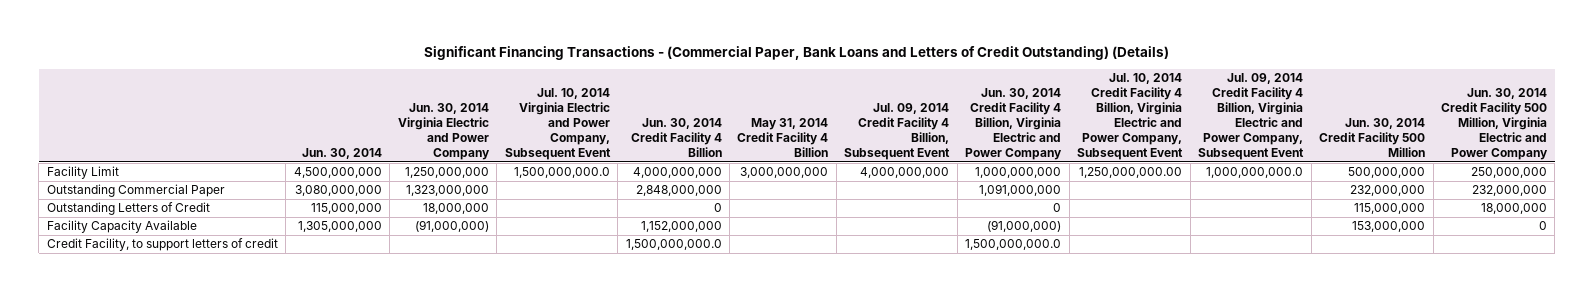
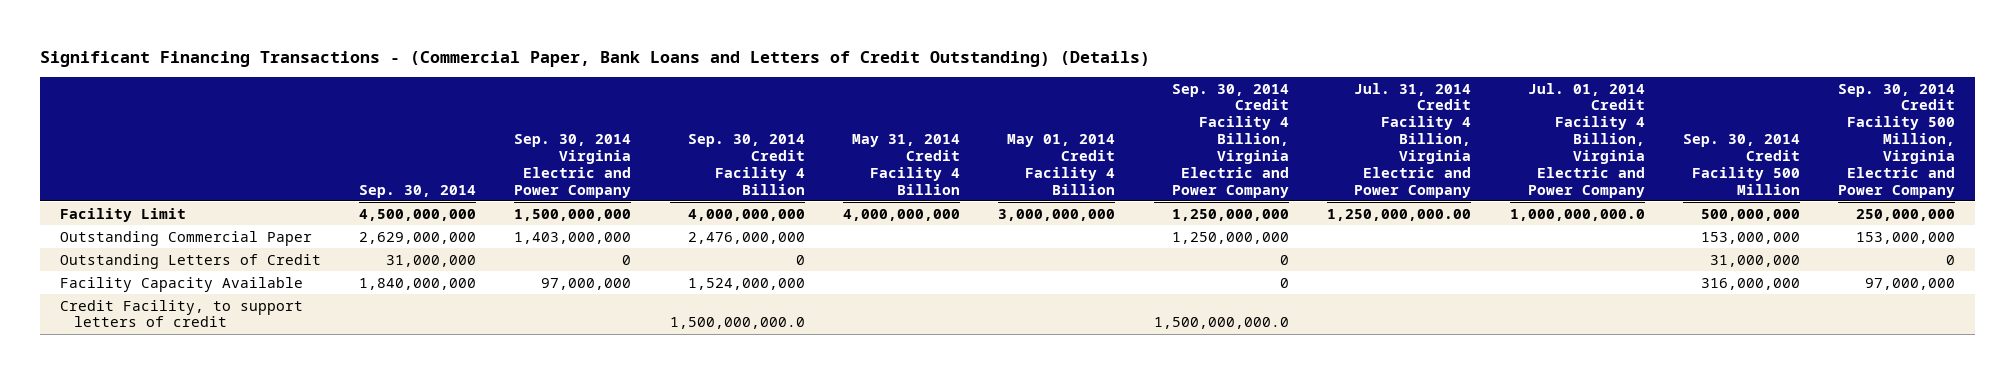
[301,148,382,160] Jun. 30, 2014 -> none
[397,103,490,161] Jun. 30, 2014 Virginia Electric and Power Company -> none
[504,88,611,161] Jul. 10, 2014 Virginia Electric and Power Company, Subsequent Event -> none
[630,118,722,158] Jun. 30, 2014 Credit Facility 4 Billion -> none
[844,103,951,161] Jul. 09, 2014 Credit Facility 4 Billion, Subsequent Event -> none
[965,88,1063,161] Jun. 30, 2014 Credit Facility 4 Billion, Virginia Electric and Power Company -> none
[1077,73,1184,161] Jul. 10, 2014 Credit Facility 4 Billion, Virginia Electric and Power Company, Subsequent Event -> none
[1198,73,1305,161] Jul. 09, 2014 Credit Facility 4 Billion, Virginia Electric and Power Company, Subsequent Event -> none
[1319,118,1426,158] Jun. 30, 2014 Credit Facility 500 Million -> none
[1440,88,1548,161] Jun. 30, 2014 Credit Facility 500 Million, Virginia Electric and Power Company -> none
none -> [359,184,477,198] Sep. 30, 2014
none -> [514,134,632,198] Sep. 30, 2014 Virginia Electric and Power Company
none -> [687,134,805,195] Sep. 30, 2014 Credit Facility 4 Billion
none -> [1007,134,1116,195] May 01, 2014 Credit Facility 4 Billion
none -> [1171,83,1289,198] Sep. 30, 2014 Credit Facility 4 Billion, Virginia Electric and Power Company
none -> [1354,82,1472,198] Jul. 31, 2014 Credit Facility 4 Billion, Virginia Electric and Power Company
none -> [1527,82,1645,198] Jul. 01, 2014 Credit Facility 4 Billion, Virginia Electric and Power Company
none -> [1682,134,1800,195] Sep. 30, 2014 Credit Facility 500 Million
none -> [1838,83,1956,198] Sep. 30, 2014 Credit Facility 500 Million, Virginia Electric and Power Company
[740,167,829,179] 3,000,000,000 -> [843,208,961,221] 4,000,000,000

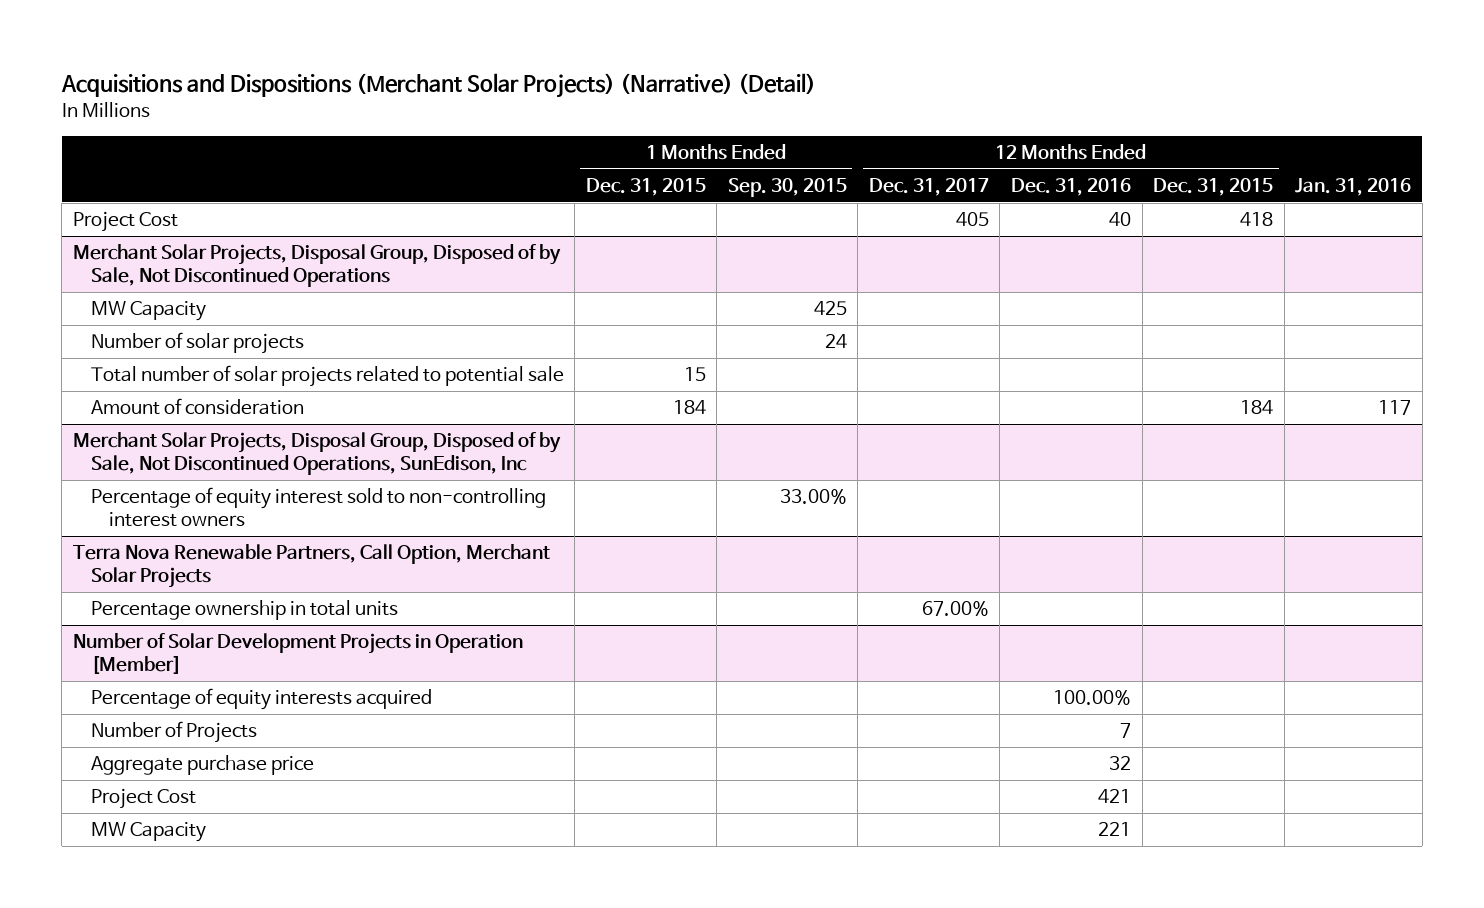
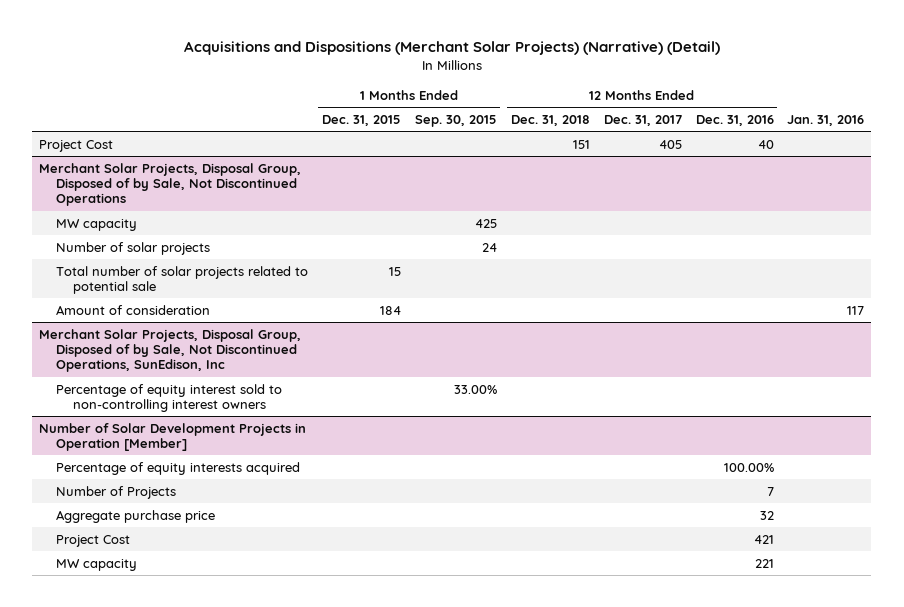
[1153,178,1274,197] Dec. 31, 2015 -> none
none -> [510,114,590,126] Dec. 31, 2018
[90,301,206,322] MW Capacity -> [55,218,137,231] MW capacity
[72,544,550,589] Terra Nova Renewable Partners, Call Option, Merchant Solar Projects -> none
[90,600,398,621] Percentage ownership in total units -> none
[90,822,206,843] MW Capacity -> [55,558,137,571] MW capacity

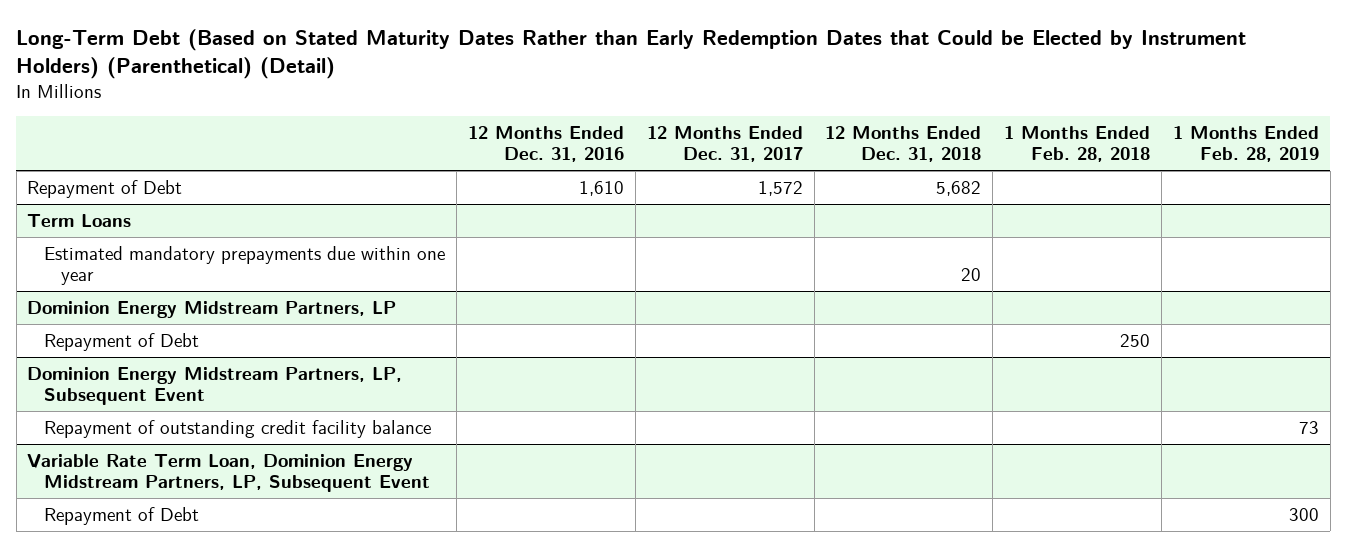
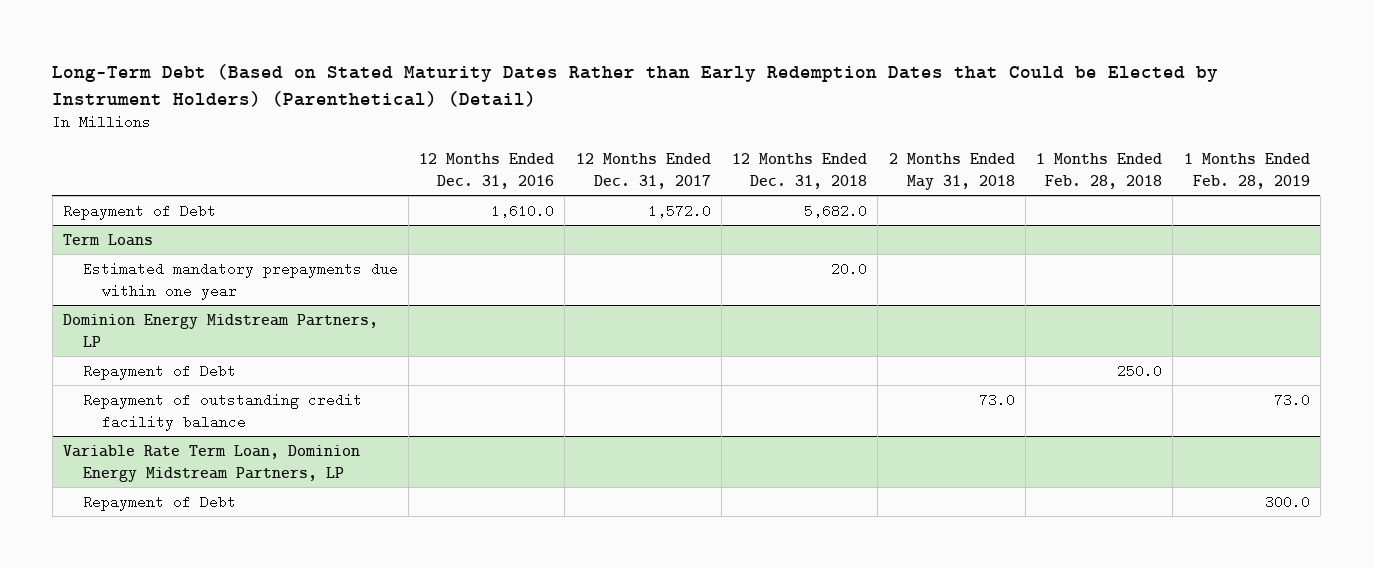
none -> [888,153,1015,190] 2 Months Ended May 31, 2018
[578,180,624,196] 1,610 -> [491,203,555,218] 1,610.0
[757,180,803,196] 1,572 -> [647,203,711,218] 1,572.0
[936,180,982,196] 5,682 -> [804,203,868,218] 5,682.0
[961,268,982,282] 20 -> [831,261,868,276] 20.0
[27,366,403,406] Dominion Energy Midstream Partners, LP, Subsequent Event -> none
[44,419,432,438] Repayment of outstanding credit facility balance -> none
[1120,333,1151,347] 250 -> [1117,363,1163,378] 250.0
none -> [82,392,362,431] Repayment of outstanding credit facility balance
[27,453,431,493] Variable Rate Term Loan, Dominion Energy Midstream Partners, LP, Subsequent Event -> [63,444,361,482] Variable Rate Term Loan, Dominion Energy Midstream Partners, LP
[1288,507,1319,521] 300 -> [1264,494,1310,509] 300.0

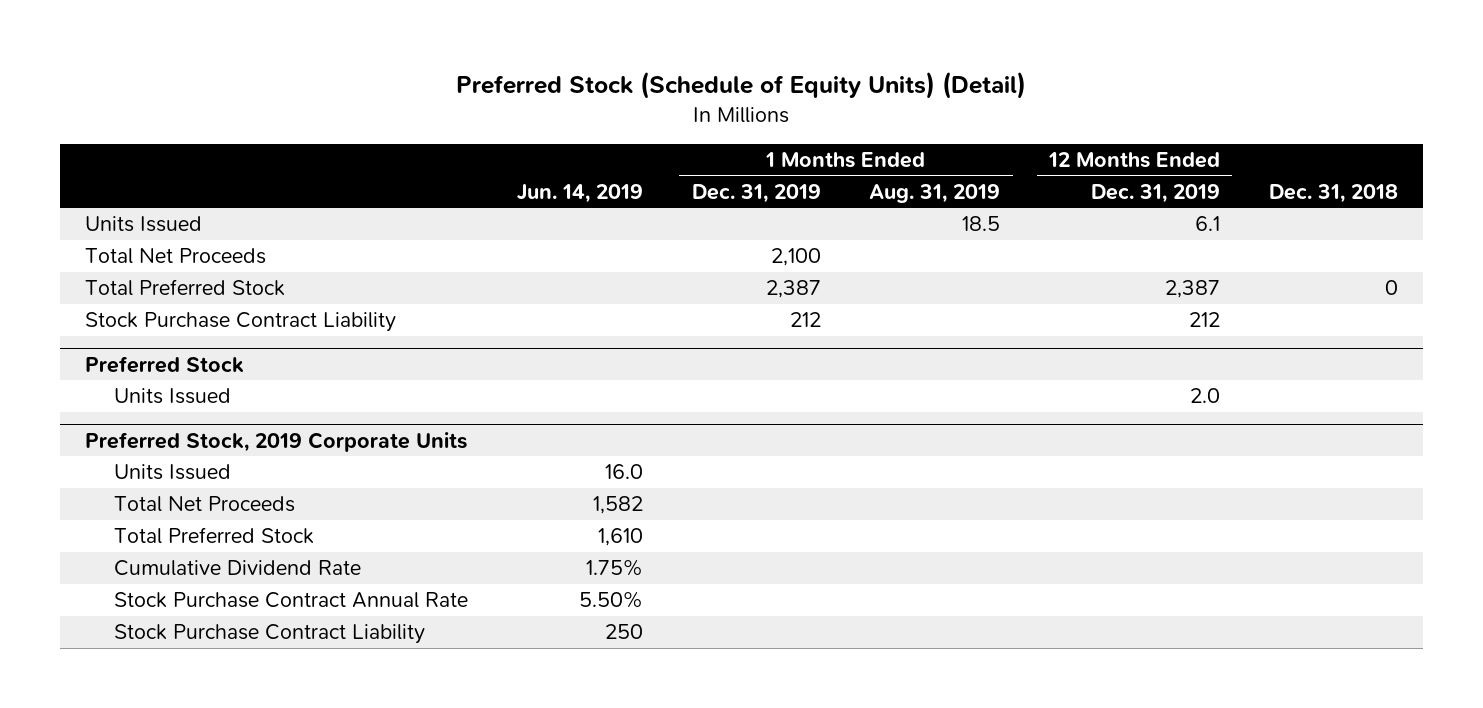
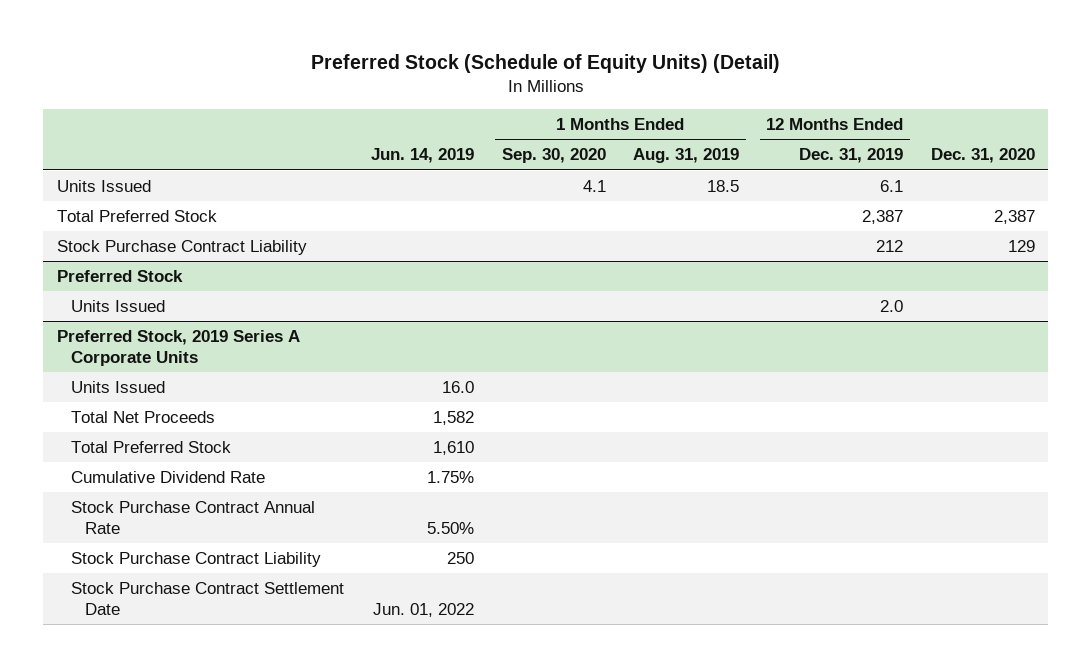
[691,183,821,203] Dec. 31, 2019 -> none
[1269,183,1399,203] Dec. 31, 2018 -> none
none -> [501,148,606,164] Sep. 30, 2020
none -> [930,148,1035,164] Dec. 31, 2020
[84,248,266,265] Total Net Proceeds -> none
[84,431,467,452] Preferred Stock, 2019 Corporate Units -> [56,330,300,366] Preferred Stock, 2019 Series A Corporate Units
none -> [71,582,345,615] Stock Purchase Contract Settlement Date

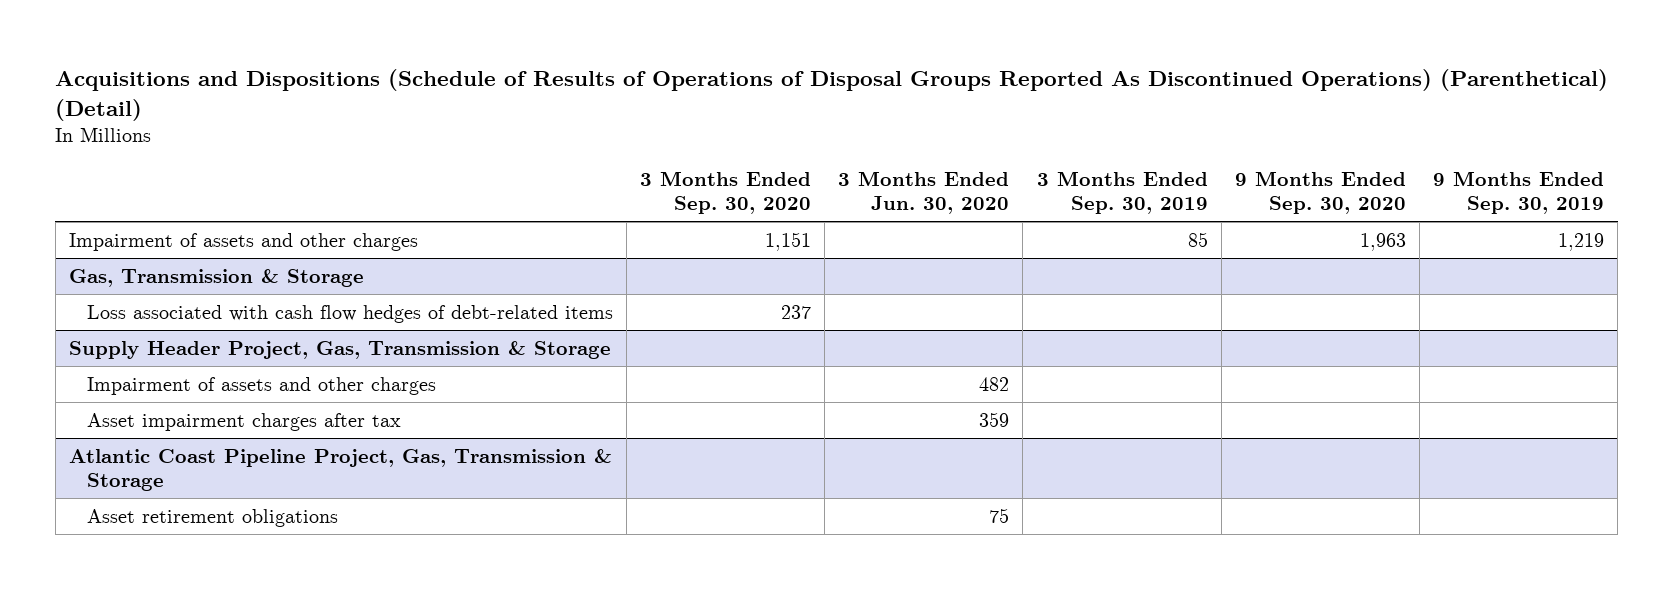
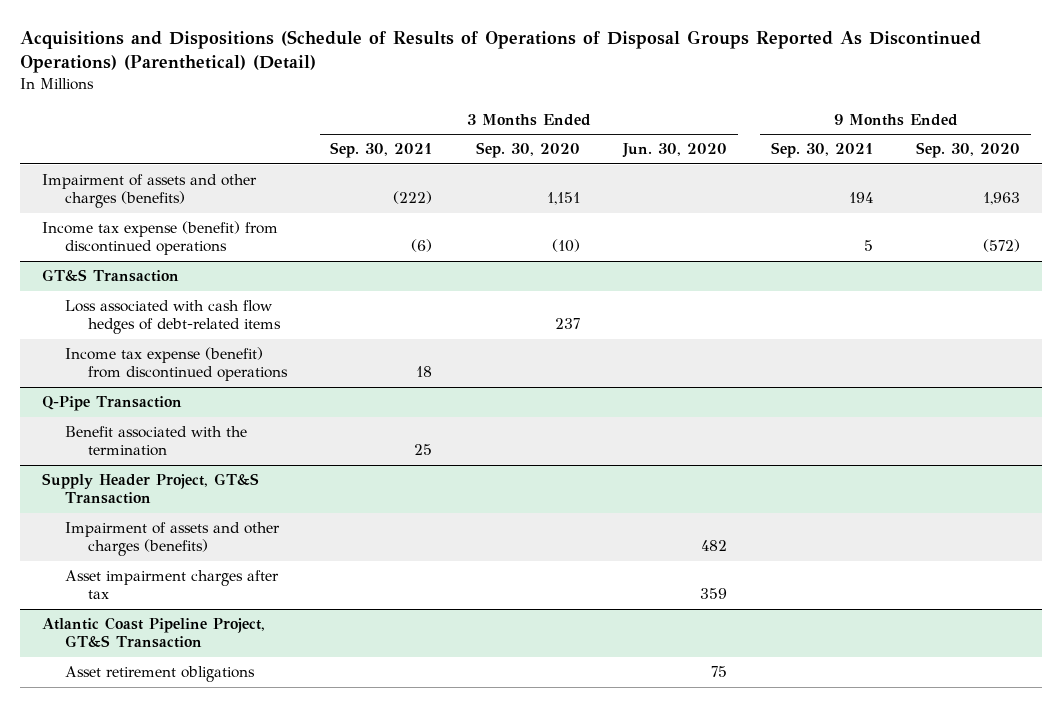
[1036,170,1208,214] 3 Months Ended Sep. 30, 2019 -> none
[1432,170,1604,214] 9 Months Ended Sep. 30, 2019 -> none
none -> [330,142,433,159] Sep. 30, 2021
none -> [770,142,873,159] Sep. 30, 2021
[69,232,419,251] Impairment of assets and other charges -> [41,174,257,209] Impairment of assets and other charges (benefits)
none -> [41,221,278,256] Income tax expense (benefit) from discontinued operations
[69,268,365,287] Gas, Transmission & Storage -> [41,269,179,283] GT&S Transaction
none -> [64,347,288,382] Income tax expense (benefit) from discontinued operations
none -> [41,396,182,412] Q-Pipe Transaction
none -> [64,426,247,457] Benefit associated with the termination
[69,340,612,359] Supply Header Project, Gas, Transmission & Storage -> [41,473,259,505] Supply Header Project, GT&S Transaction
[86,376,436,395] Impairment of assets and other charges -> [64,522,280,557] Impairment of assets and other charges (benefits)
[69,448,613,491] Atlantic Coast Pipeline Project, Gas, Transmission & Storage -> [41,617,265,649] Atlantic Coast Pipeline Project, GT&S Transaction

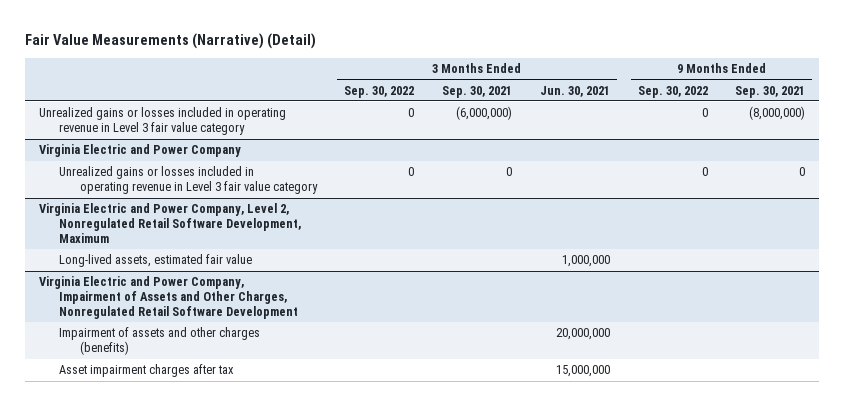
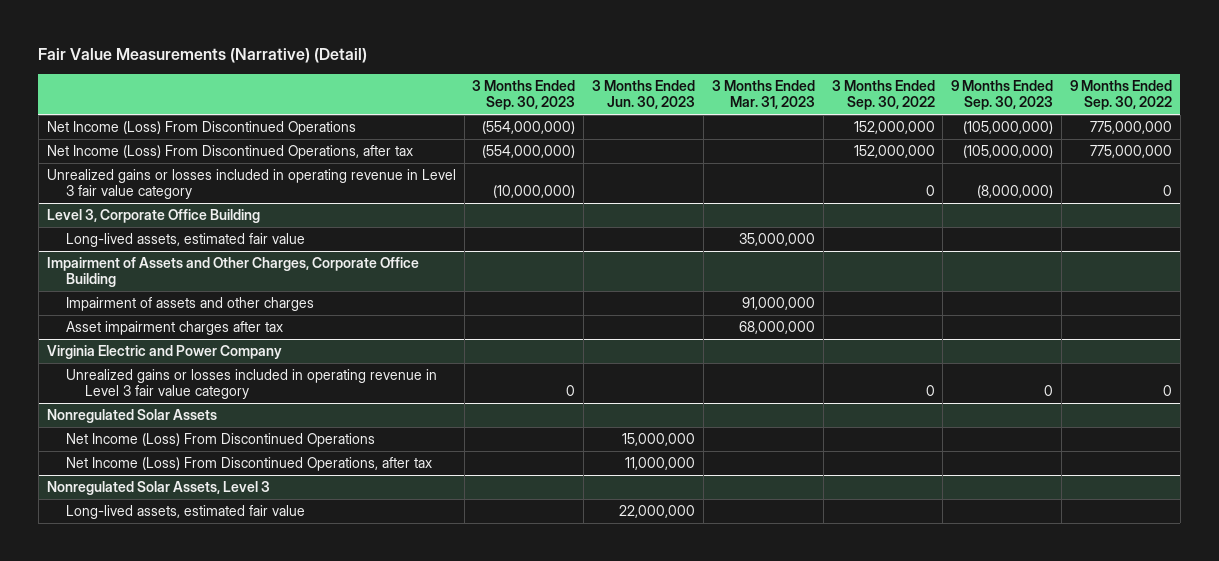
[442,85,513,98] Sep. 30, 2021 -> none
[539,85,610,97] Jun. 30, 2021 -> none
[735,85,806,98] Sep. 30, 2021 -> none
none -> [472,79,576,111] 3 Months Ended Sep. 30, 2023
none -> [592,79,696,110] 3 Months Ended Jun. 30, 2023
none -> [711,79,815,110] 3 Months Ended Mar. 31, 2023
none -> [951,79,1054,111] 9 Months Ended Sep. 30, 2023
none -> [46,120,356,135] Net Income (Loss) From Discontinued Operations
none -> [46,144,413,159] Net Income (Loss) From Discontinued Operations, after tax
none -> [46,208,260,223] Level 3, Corporate Office Building
none -> [65,232,305,247] Long-lived assets, estimated fair value
none -> [46,256,419,288] Impairment of Assets and Other Charges, Corporate Office Building
none -> [65,296,314,311] Impairment of assets and other charges
none -> [65,320,283,335] Asset impairment charges after tax
[39,203,302,244] Virginia Electric and Power Company, Level 2, Nonregulated Retail Software Development, Maximum -> none
[59,254,253,268] Long-lived assets, estimated fair value -> none
[39,276,299,320] Virginia Electric and Power Company, Impairment of Assets and Other Charges, Nonregulated Retail Software Development -> none
[59,327,261,356] Impairment of assets and other charges (benefits) -> none
[59,364,235,378] Asset impairment charges after tax -> none
none -> [46,408,217,423] Nonregulated Solar Assets
none -> [65,432,375,447] Net Income (Loss) From Discontinued Operations
none -> [65,456,432,471] Net Income (Loss) From Discontinued Operations, after tax
none -> [46,480,270,495] Nonregulated Solar Assets, Level 3
none -> [65,504,305,519] Long-lived assets, estimated fair value

